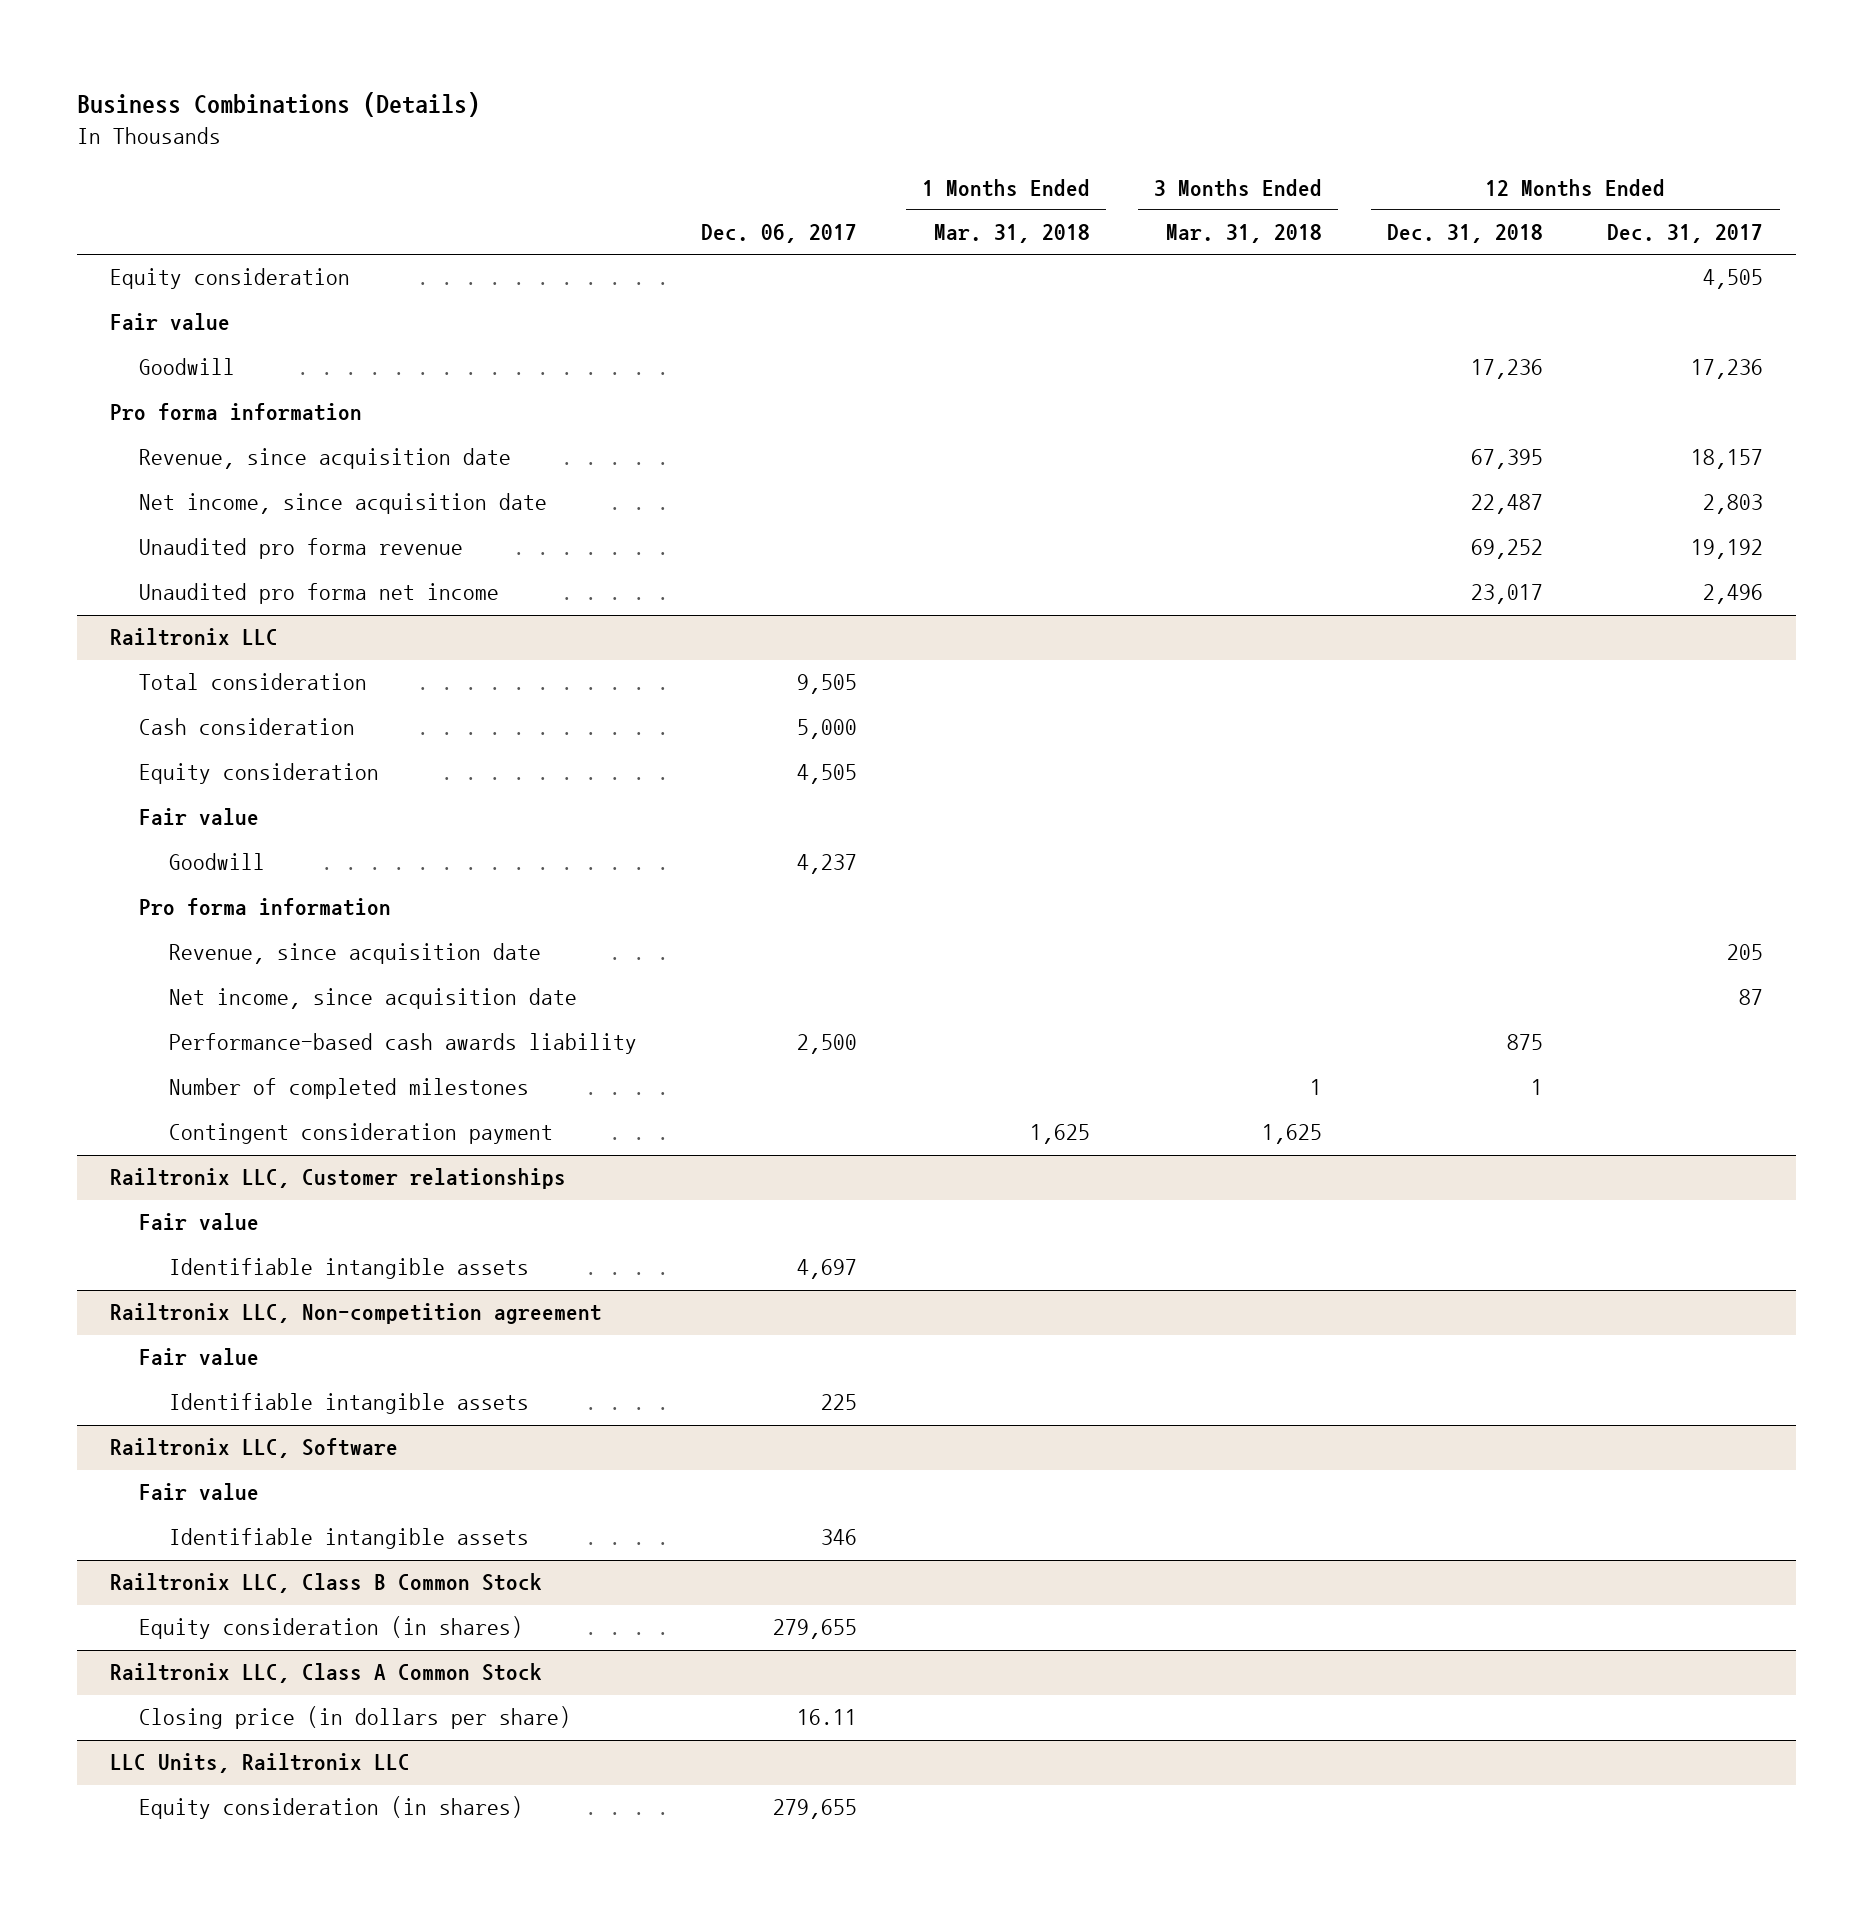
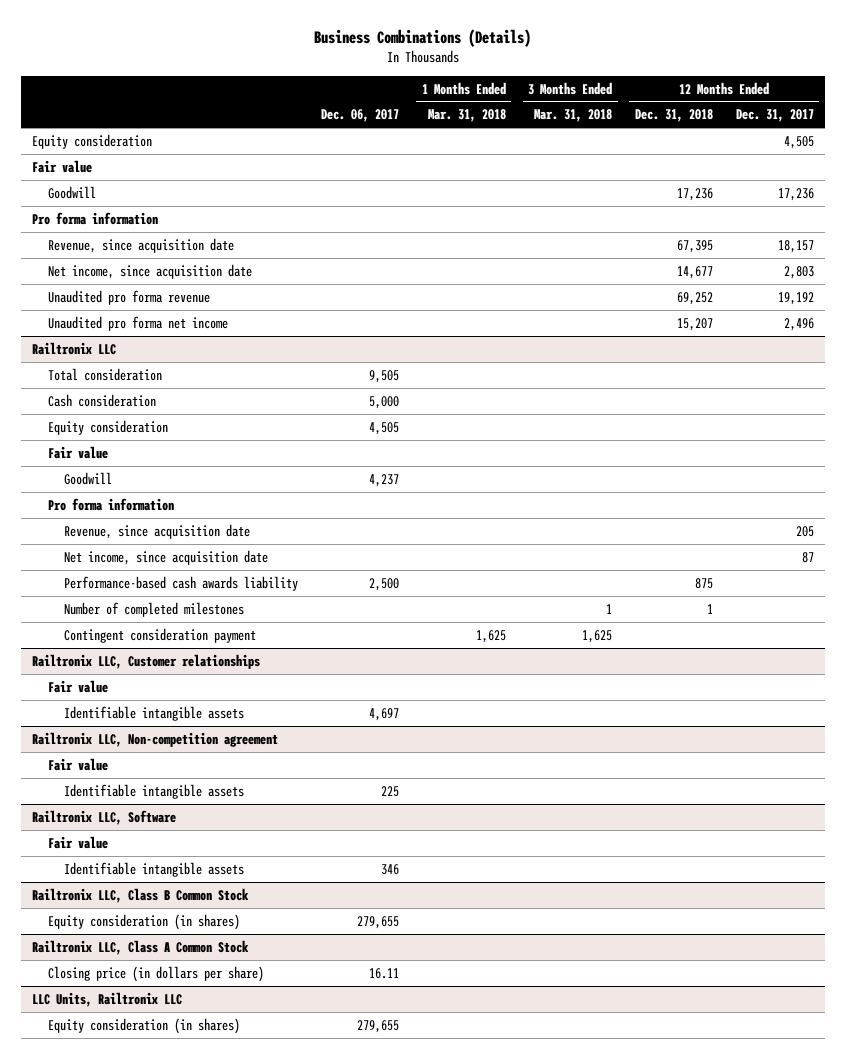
[1470,494,1543,515] 22,487 -> [677,265,714,279] 14,677
[1470,584,1543,605] 23,017 -> [677,317,714,331] 15,207

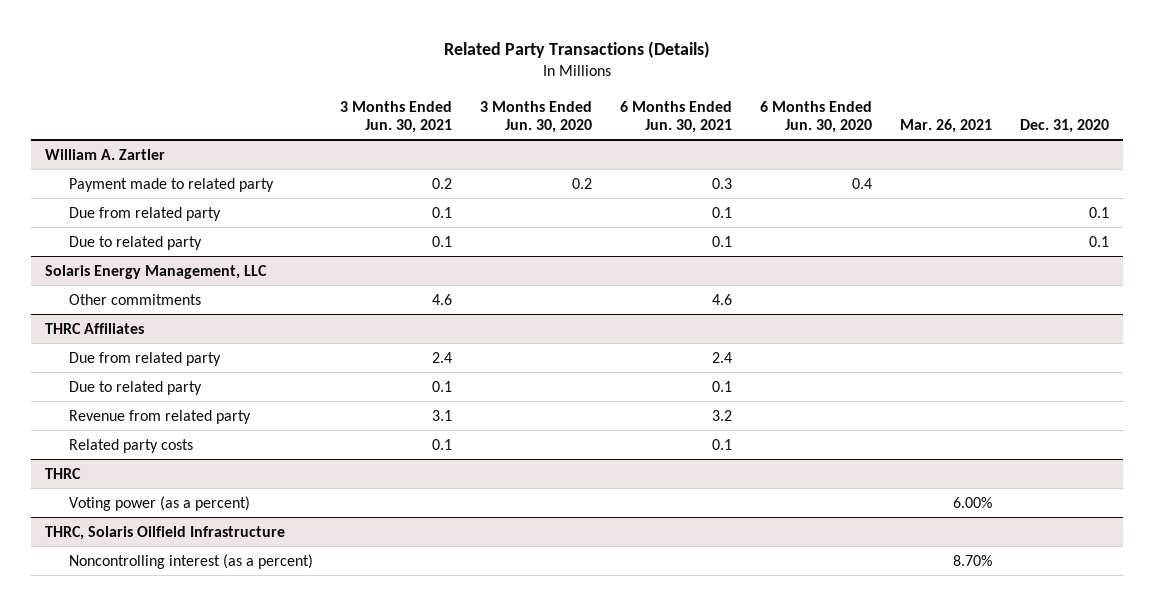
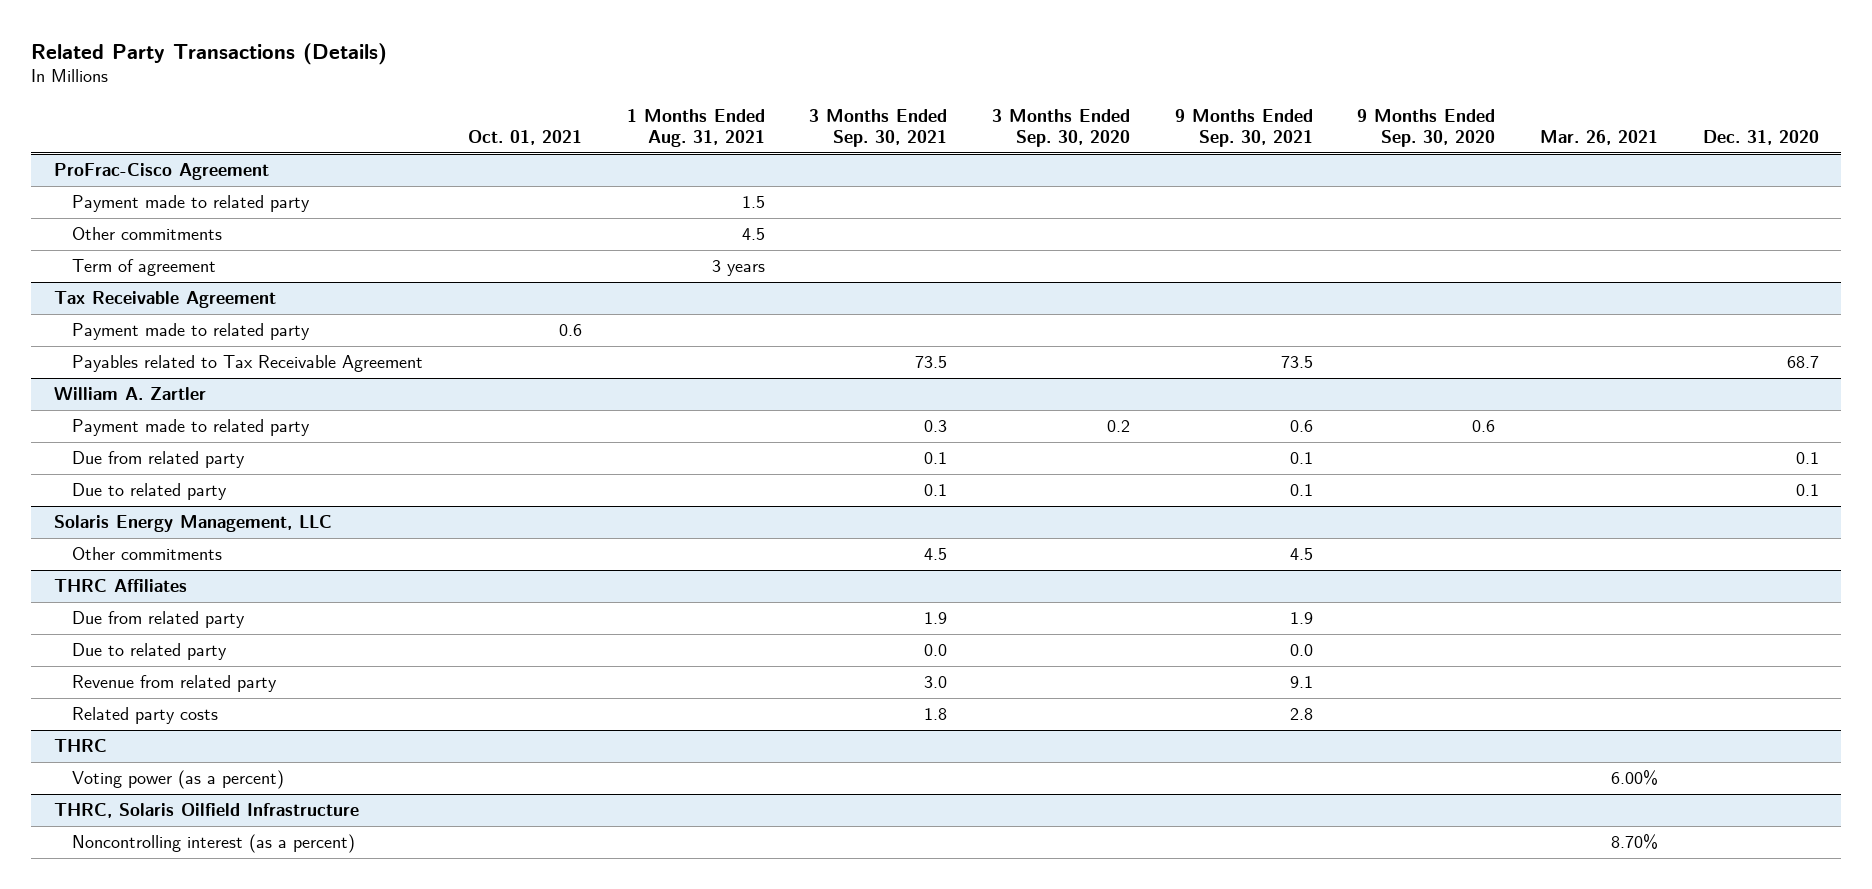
[340,100,453,134] 3 Months Ended Jun. 30, 2021 -> none
[480,100,593,134] 3 Months Ended Jun. 30, 2020 -> none
[620,100,733,134] 6 Months Ended Jun. 30, 2021 -> none
[760,100,873,134] 6 Months Ended Jun. 30, 2020 -> none
none -> [468,129,583,145] Oct. 01, 2021
none -> [626,109,765,147] 1 Months Ended Aug. 31, 2021
none -> [809,109,948,147] 3 Months Ended Sep. 30, 2021
none -> [991,109,1130,147] 3 Months Ended Sep. 30, 2020
none -> [1174,109,1313,147] 9 Months Ended Sep. 30, 2021
none -> [1357,109,1496,147] 9 Months Ended Sep. 30, 2020
none -> [53,163,269,181] ProFrac-Cisco Agreement
none -> [72,195,311,213] Payment made to related party
none -> [72,227,223,241] Other commitments
none -> [72,259,217,277] Term of agreement
none -> [53,291,276,309] Tax Receivable Agreement
none -> [72,323,311,341] Payment made to related party
none -> [72,355,424,373] Payables related to Tax Receivable Agreement

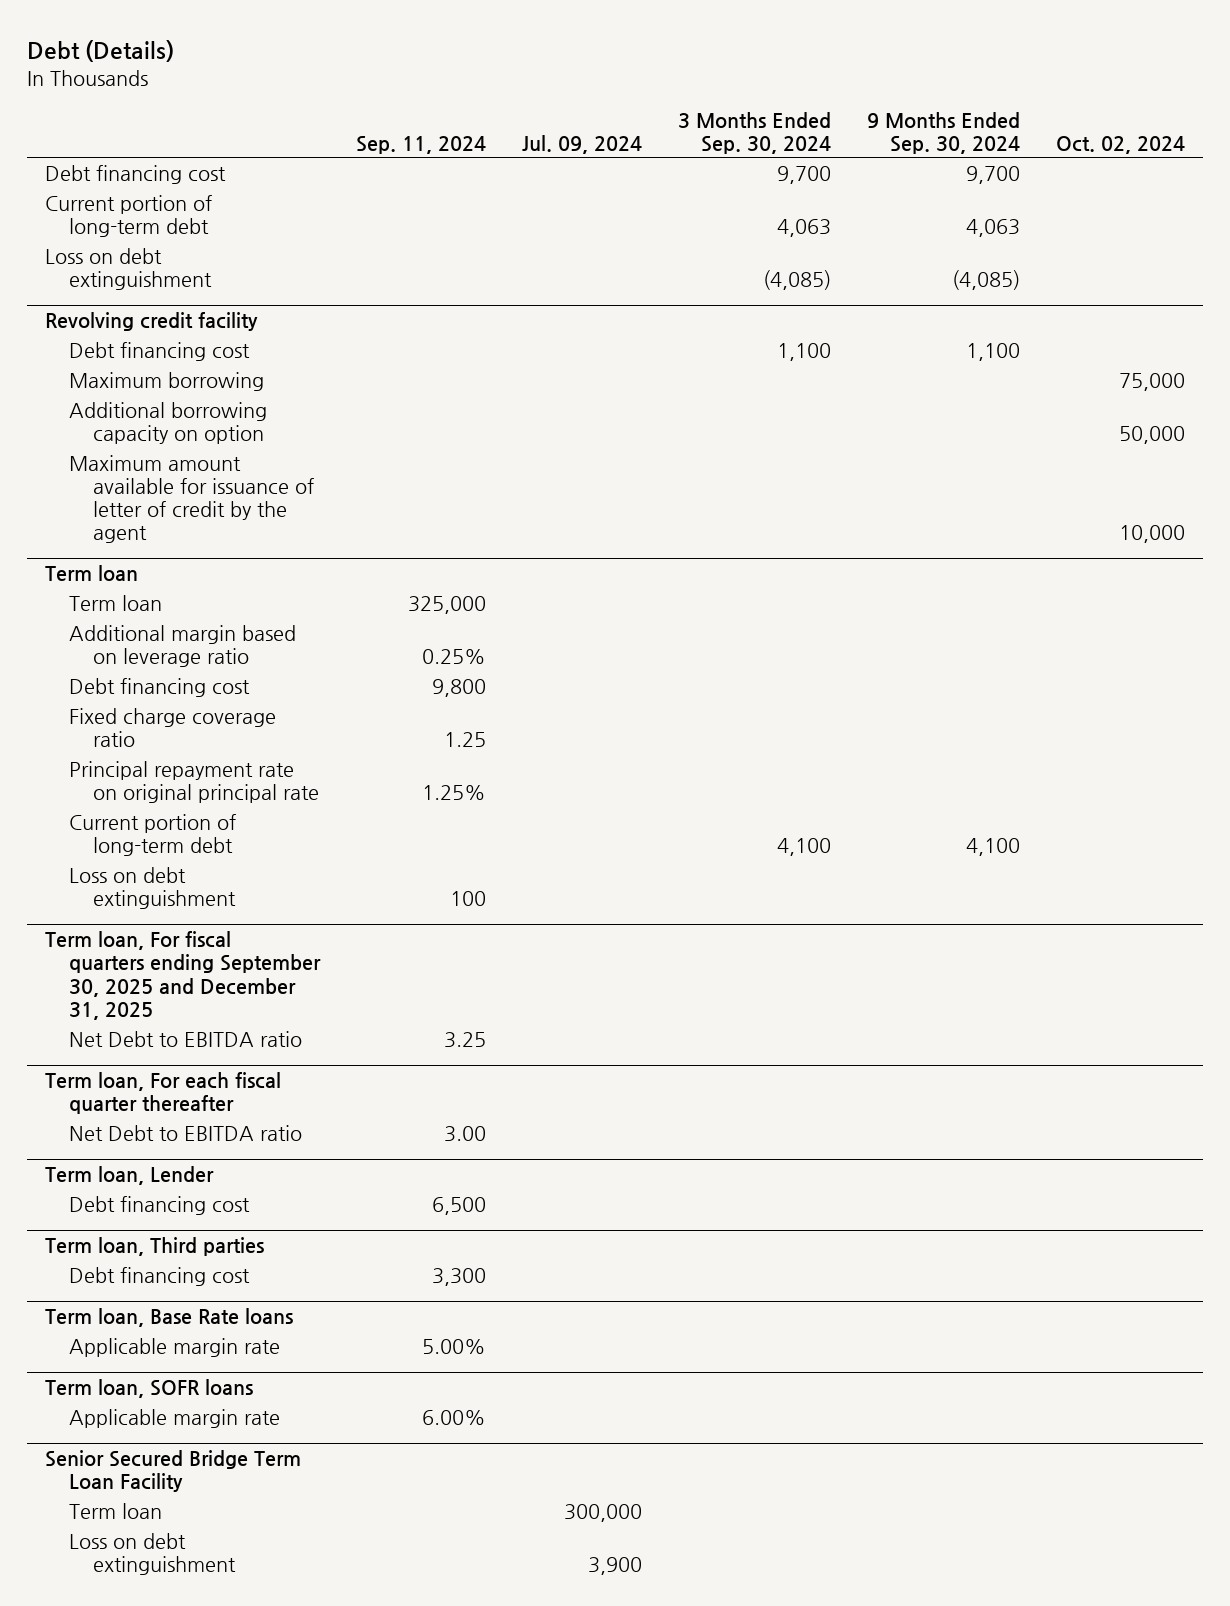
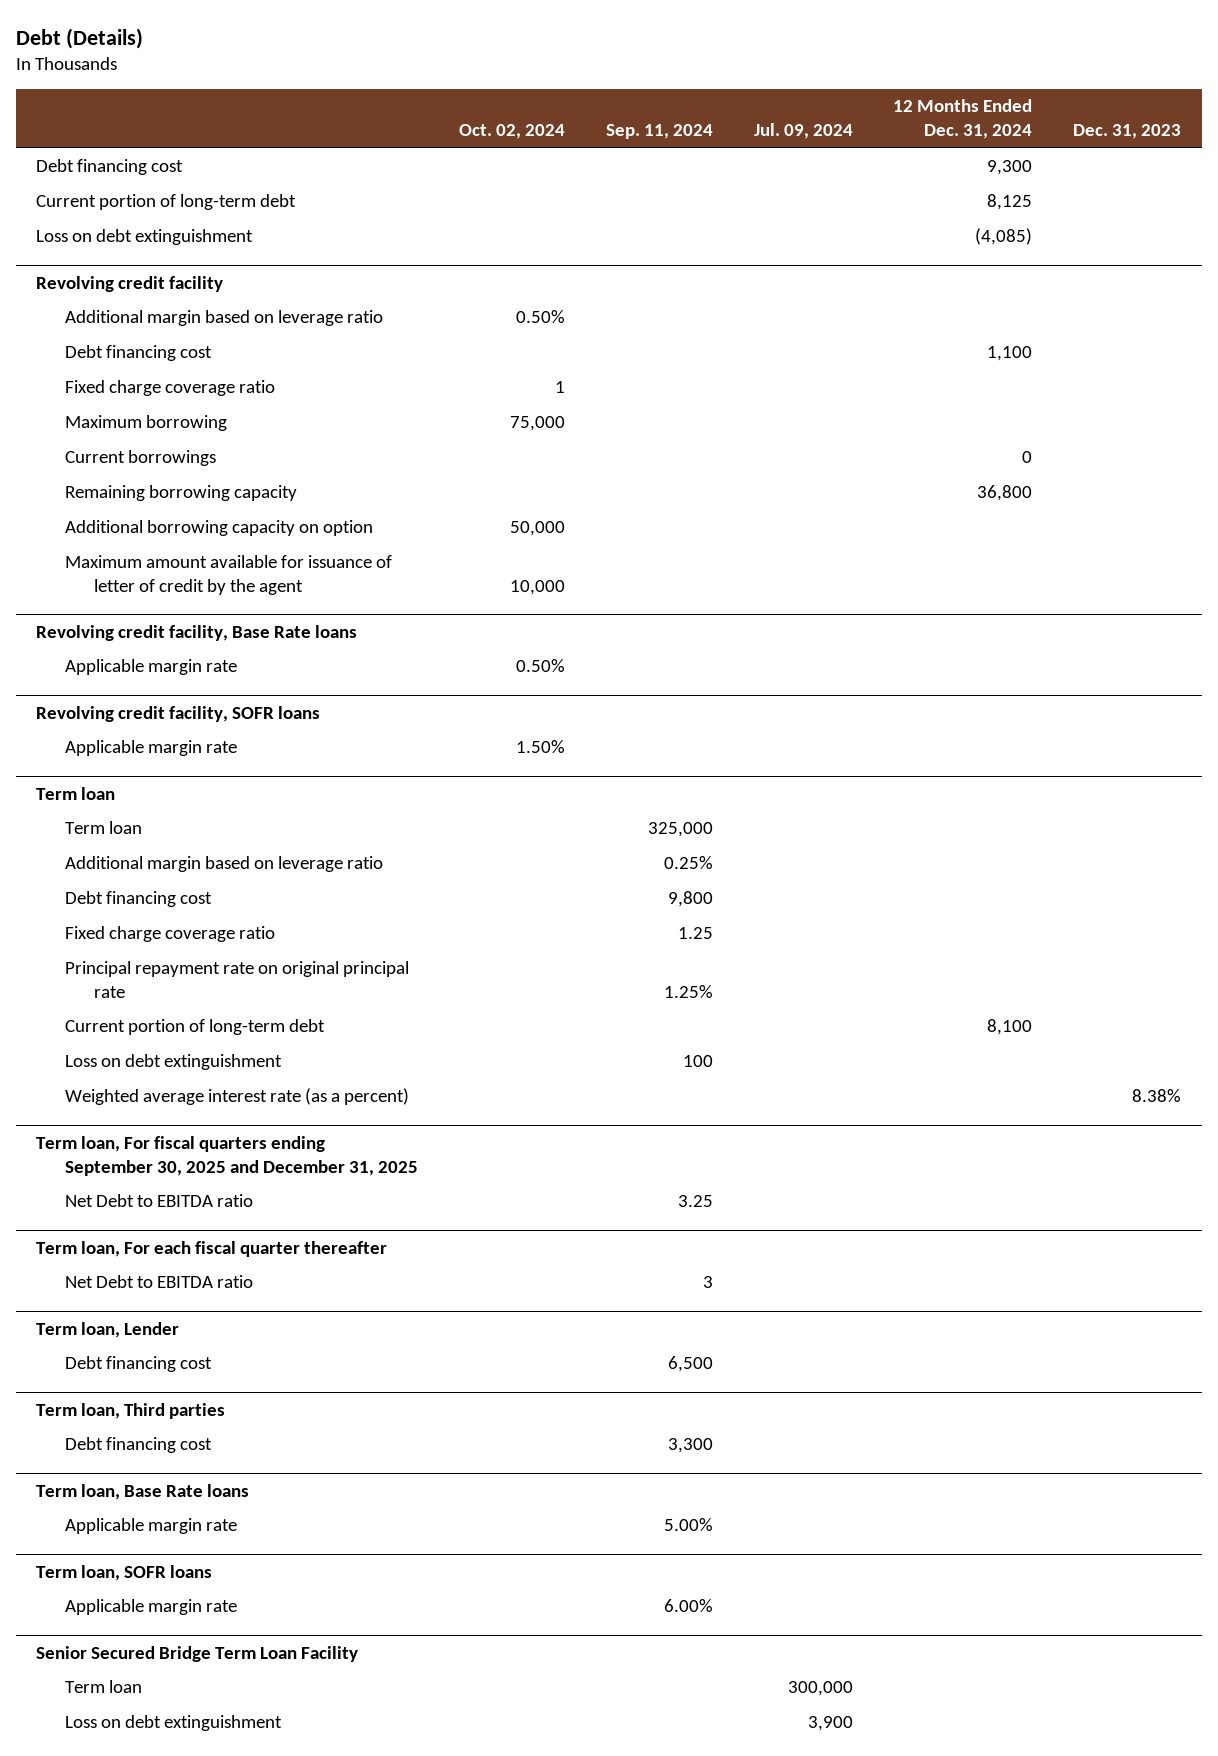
[677,111,831,154] 3 Months Ended Sep. 30, 2024 -> none
[866,111,1020,154] 9 Months Ended Sep. 30, 2024 -> none
none -> [893,99,1033,140] 12 Months Ended Dec. 31, 2024
none -> [1073,124,1182,140] Dec. 31, 2023
none -> [65,310,384,327] Additional margin based on leverage ratio
none -> [65,380,276,397] Fixed charge coverage ratio
none -> [65,450,217,467] Current borrowings
none -> [65,485,298,502] Remaining borrowing capacity
none -> [36,625,358,642] Revolving credit facility, Base Rate loans
none -> [65,659,238,676] Applicable margin rate
none -> [36,706,321,723] Revolving credit facility, SOFR loans
none -> [65,740,238,757] Applicable margin rate
none -> [65,1088,410,1106] Weighted average interest rate (as a percent)
[443,1125,486,1142] 3.00 -> [702,1276,713,1289] 3

